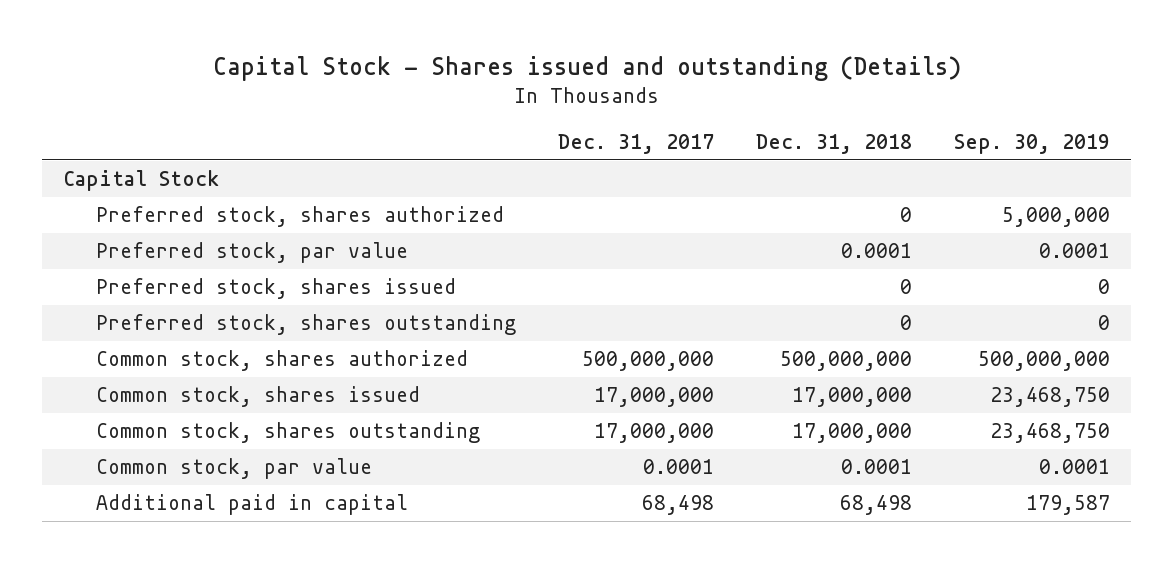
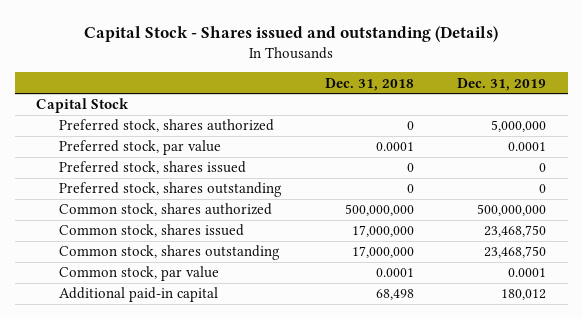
[558,133,715,154] Dec. 31, 2017 -> none
[954,133,1111,154] Sep. 30, 2019 -> none
none -> [457,77,547,91] Dec. 31, 2019
[96,494,409,516] Additional paid in capital -> [58,287,218,303] Additional paid-in capital

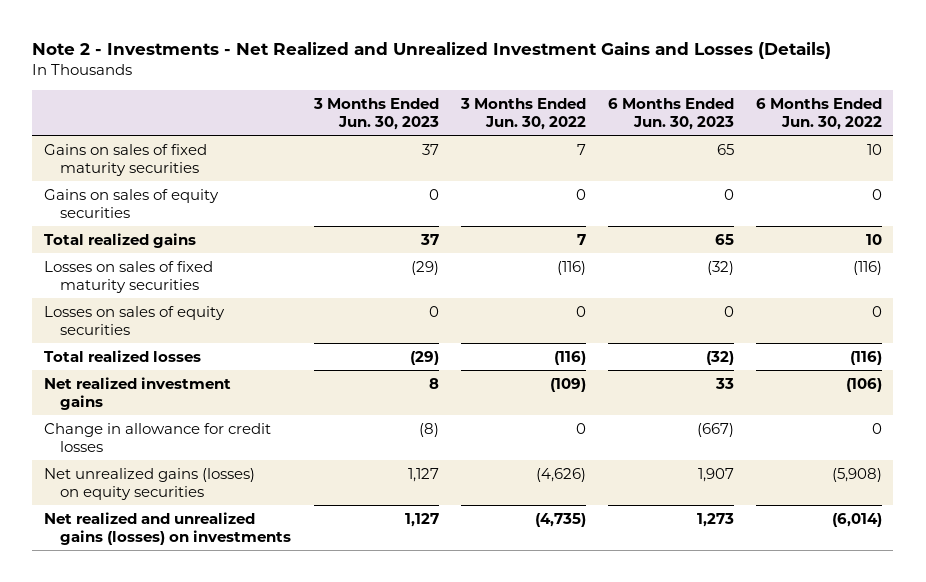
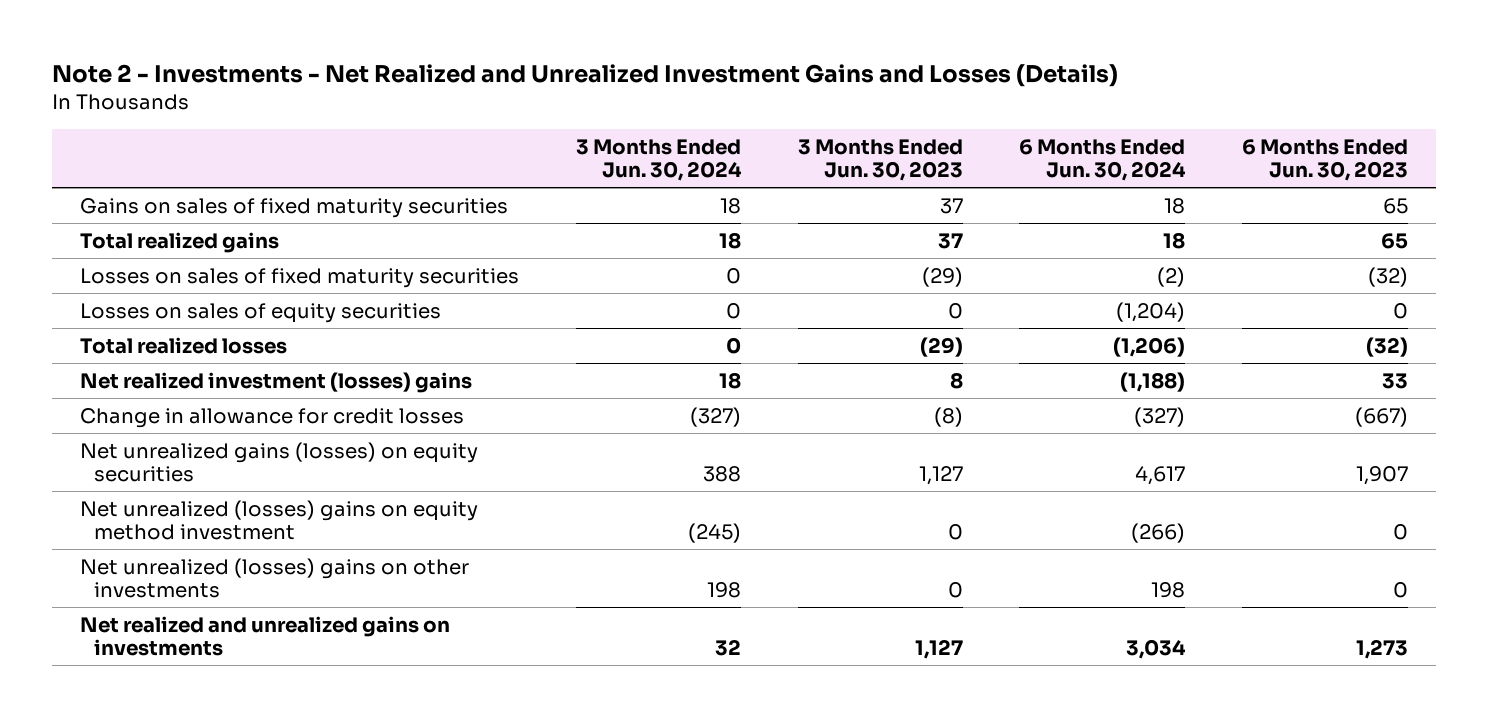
[459,97,586,130] 3 Months Ended Jun. 30, 2022 -> none
[756,97,883,130] 6 Months Ended Jun. 30, 2022 -> none
none -> [575,138,742,181] 3 Months Ended Jun. 30, 2024
none -> [1019,138,1187,181] 6 Months Ended Jun. 30, 2024
[43,188,219,218] Gains on sales of equity securities -> none
[43,376,231,410] Net realized investment gains -> [80,371,473,393] Net realized investment (losses) gains
none -> [80,499,479,540] Net unrealized (losses) gains on equity method investment
none -> [80,557,470,598] Net unrealized (losses) gains on other investments
[43,511,292,545] Net realized and unrealized gains (losses) on investments -> [80,615,451,656] Net realized and unrealized gains on investments

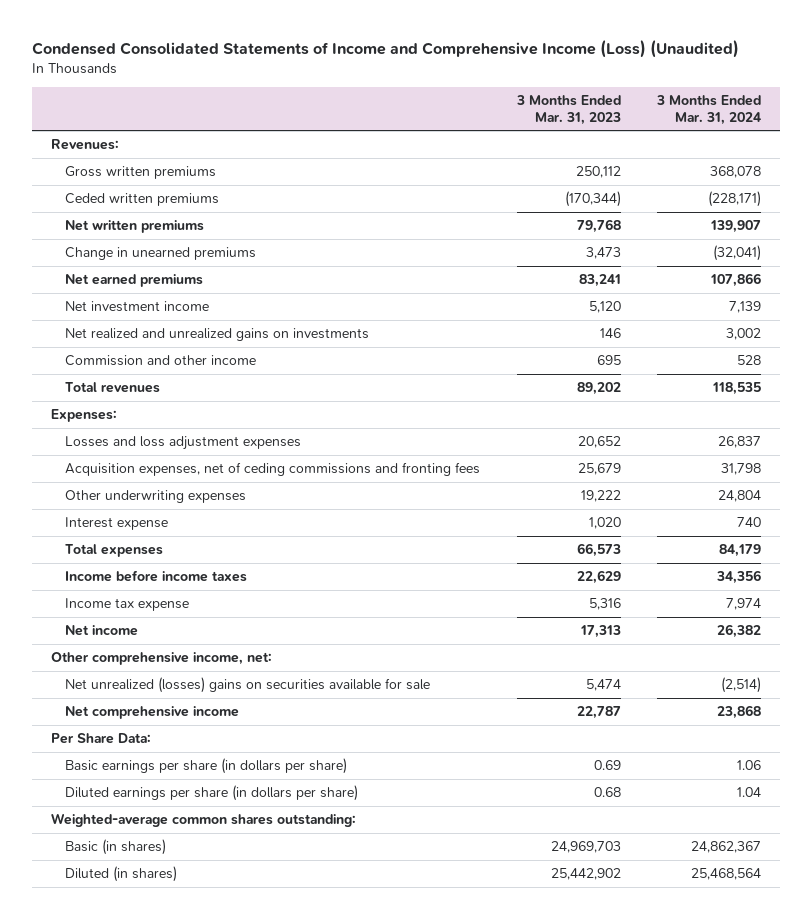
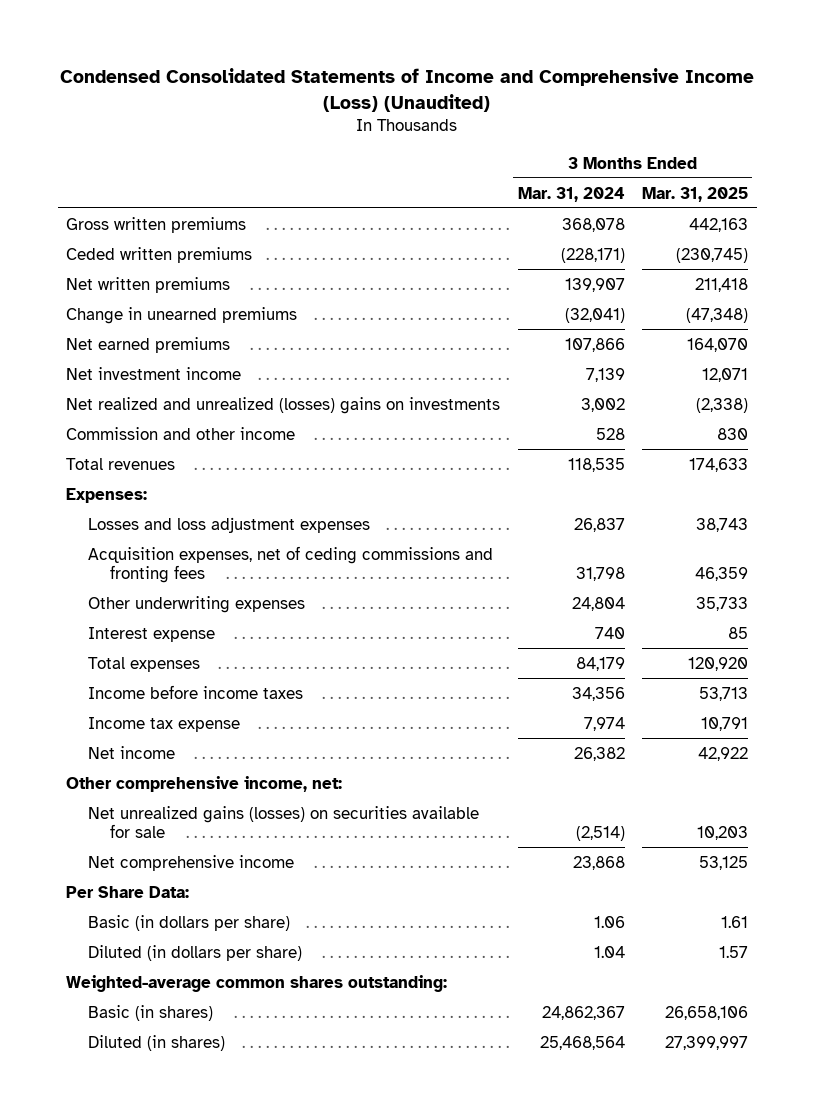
[515,95,621,125] 3 Months Ended Mar. 31, 2023 -> none
none -> [641,186,748,202] Mar. 31, 2025
[50,139,119,151] Revenues: -> none
[64,328,369,342] Net realized and unrealized gains on investments -> [66,396,501,414] Net realized and unrealized (losses) gains on investments
[64,677,430,694] Net unrealized (losses) gains on securities available for sale -> [88,805,480,839] Net unrealized gains (losses) on securities available for sale
[64,758,347,775] Basic earnings per share (in dollars per share) -> [88,914,291,931] Basic (in dollars per share)
[64,785,358,802] Diluted earnings per share (in dollars per share) -> [88,944,303,961] Diluted (in dollars per share)

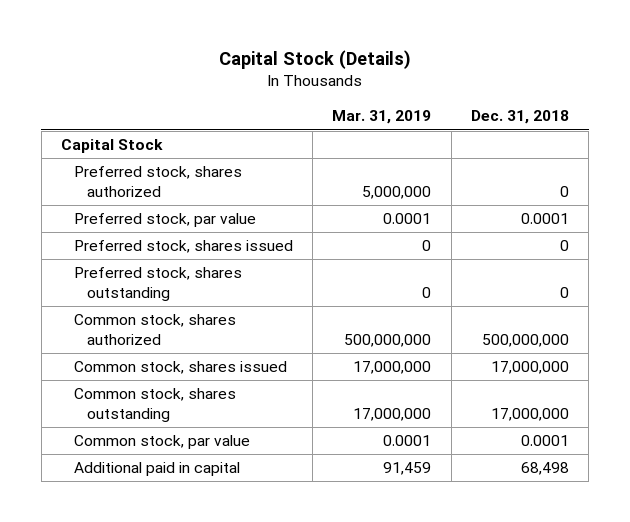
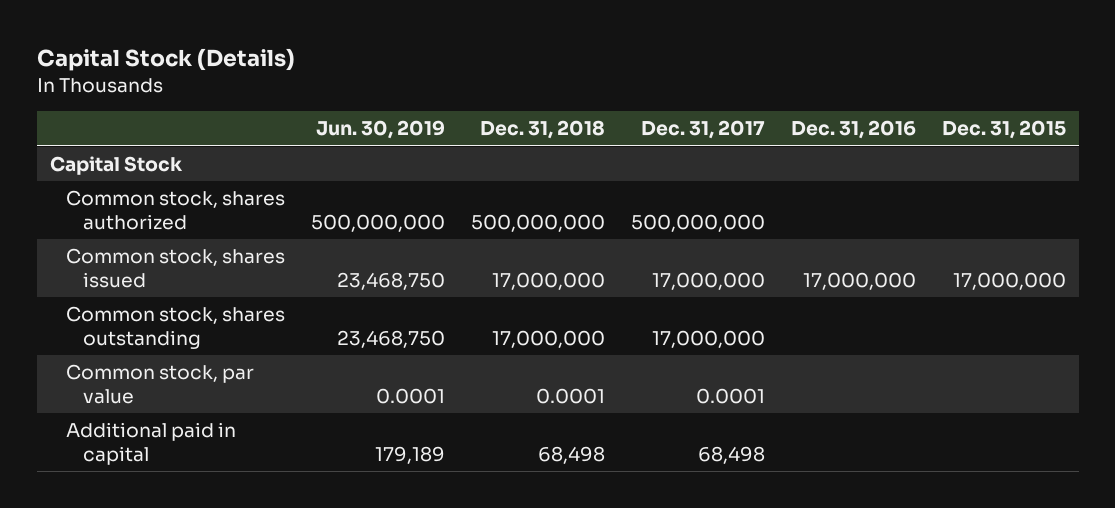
[332,110,432,125] Mar. 31, 2019 -> none
none -> [316,120,446,140] Jun. 30, 2019
none -> [640,120,765,140] Dec. 31, 2017
none -> [790,120,916,140] Dec. 31, 2016
none -> [941,120,1066,140] Dec. 31, 2015
[73,166,242,197] Preferred stock, shares authorized -> none
[73,213,256,228] Preferred stock, par value -> none
[73,240,293,254] Preferred stock, shares issued -> none
[73,267,242,301] Preferred stock, shares outstanding -> none

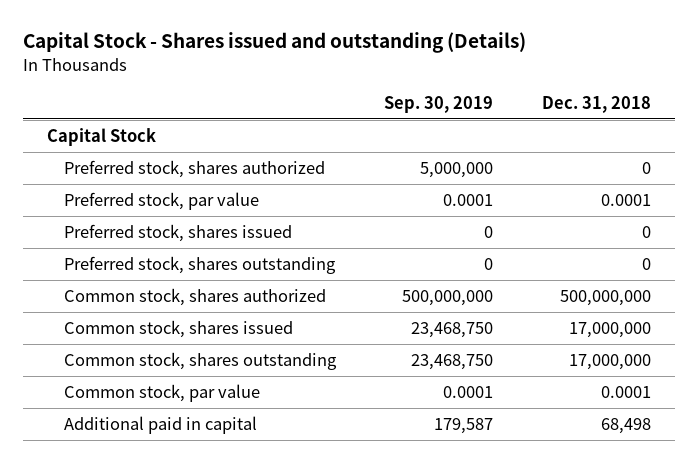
[36,48,295,72] Capital Stock (Details) -> [23,32,527,54] Capital Stock - Shares issued and outstanding (Details)
[316,120,446,140] Jun. 30, 2019 -> none
[640,120,765,140] Dec. 31, 2017 -> none
[790,120,916,140] Dec. 31, 2016 -> none
[941,120,1066,140] Dec. 31, 2015 -> none
none -> [384,95,494,113] Sep. 30, 2019
none -> [64,159,326,178] Preferred stock, shares authorized
none -> [64,191,260,210] Preferred stock, par value
none -> [64,223,293,242] Preferred stock, shares issued
none -> [64,255,337,274] Preferred stock, shares outstanding

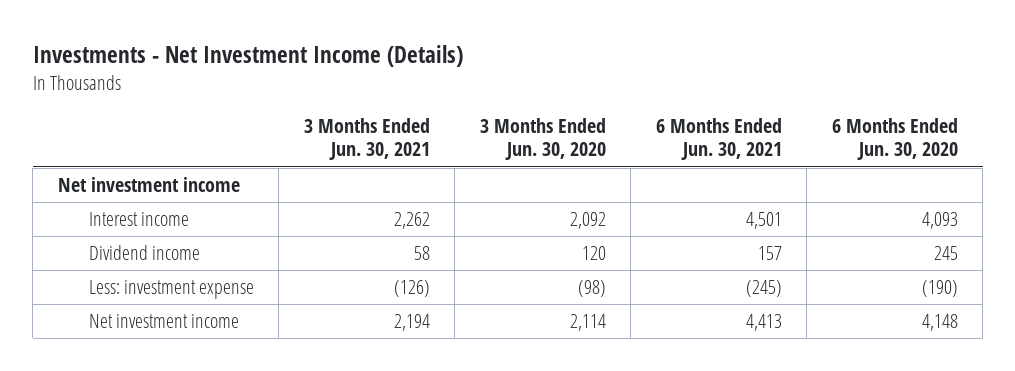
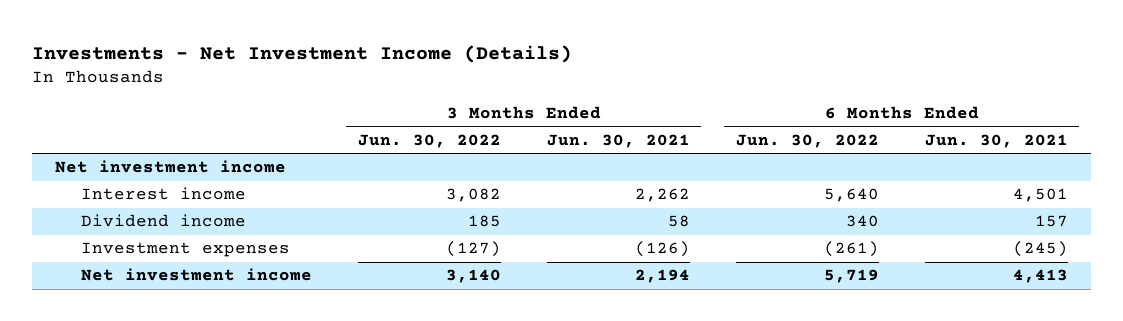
[479,118,606,161] 3 Months Ended Jun. 30, 2020 -> none
[831,118,958,161] 6 Months Ended Jun. 30, 2020 -> none
none -> [357,133,501,148] Jun. 30, 2022
none -> [735,133,879,148] Jun. 30, 2022
[88,280,254,300] Less: investment expense -> [80,242,290,258] Investment expenses

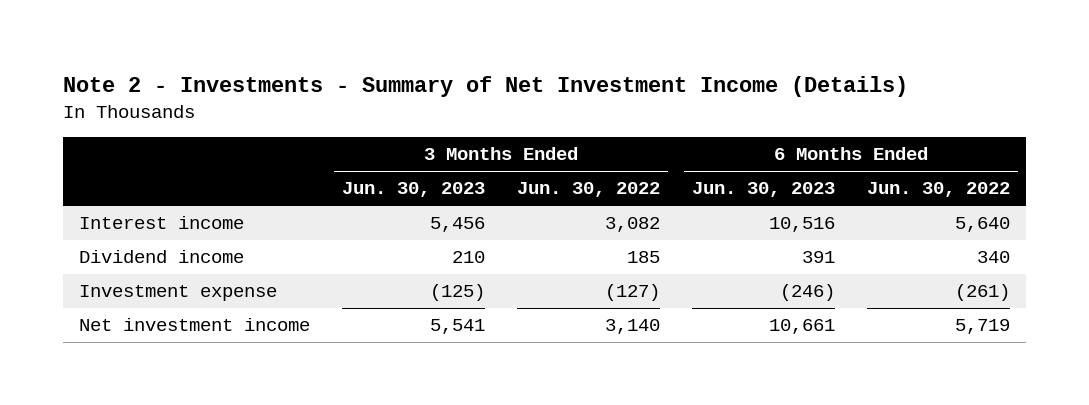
[31,44,572,63] Investments - Net Investment Income (Details) -> [62,76,908,98] Note 2 - Investments - Summary of Net Investment Income (Details)
[546,133,690,148] Jun. 30, 2021 -> none
[924,133,1068,148] Jun. 30, 2021 -> none
none -> [341,182,485,198] Jun. 30, 2023
none -> [691,182,835,198] Jun. 30, 2023
[54,160,286,174] Net investment income -> none
[80,242,290,258] Investment expenses -> [78,285,277,302] Investment expense

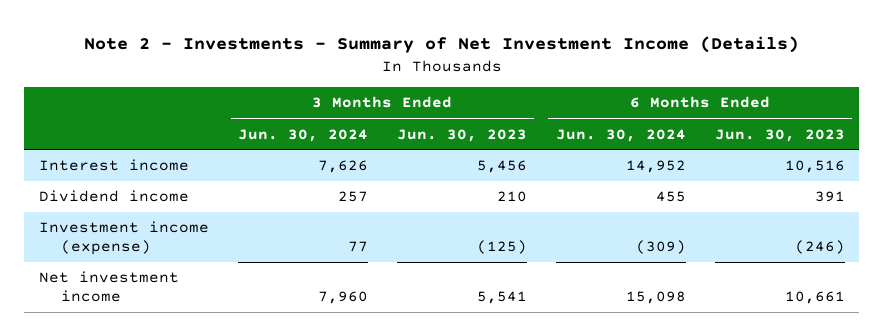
[516,182,660,198] Jun. 30, 2022 -> none
[866,182,1010,198] Jun. 30, 2022 -> none
none -> [237,128,368,142] Jun. 30, 2024
none -> [555,128,686,142] Jun. 30, 2024
[78,285,277,302] Investment expense -> [38,221,209,256] Investment income (expense)

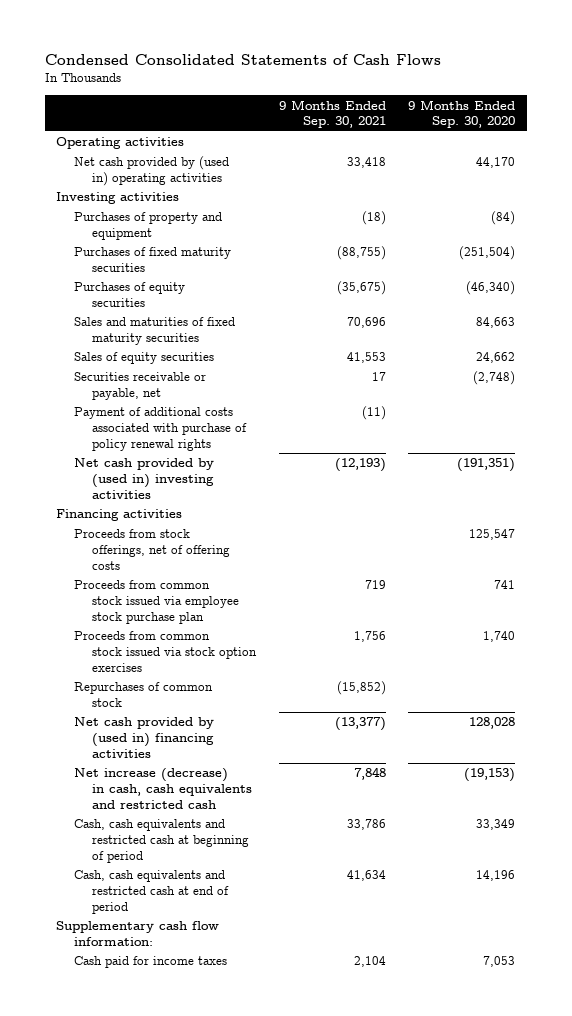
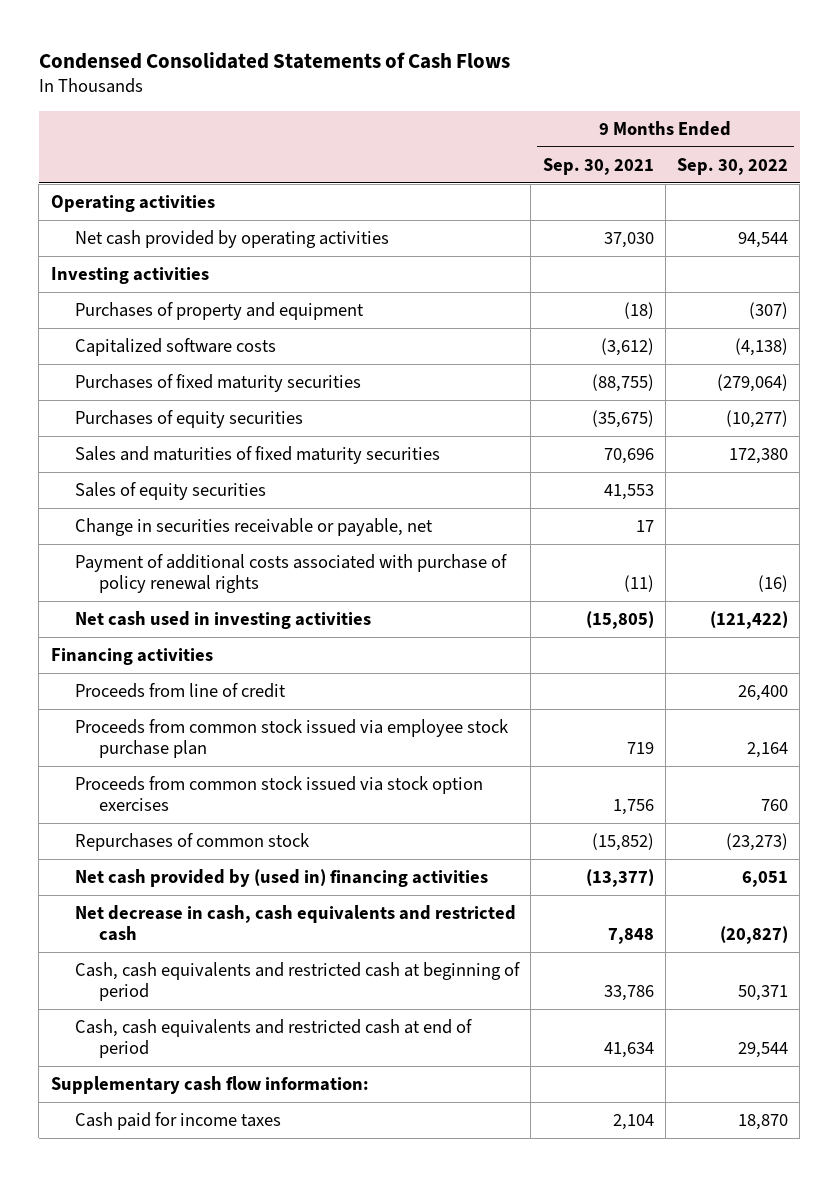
[408,99,516,129] 9 Months Ended Sep. 30, 2020 -> none
none -> [677,157,789,175] Sep. 30, 2022
[74,156,230,187] Net cash provided by (used in) operating activities -> [75,230,390,249] Net cash provided by operating activities
[346,157,386,169] 33,418 -> [603,232,654,249] 37,030
none -> [75,338,277,357] Capitalized software costs
[74,372,207,401] Securities receivable or payable, net -> [75,518,434,537] Change in securities receivable or payable, net
[74,458,215,499] Net cash provided by (used in) investing activities -> [75,611,372,630] Net cash used in investing activities
[334,458,386,473] (12,193) -> [585,611,654,630] (15,805)
[74,529,231,570] Proceeds from stock offerings, net of offering costs -> none
none -> [75,683,287,699] Proceeds from line of credit
[74,768,253,809] Net increase (decrease) in cash, cash equivalents and restricted cash -> [75,905,517,942] Net decrease in cash, cash equivalents and restricted cash

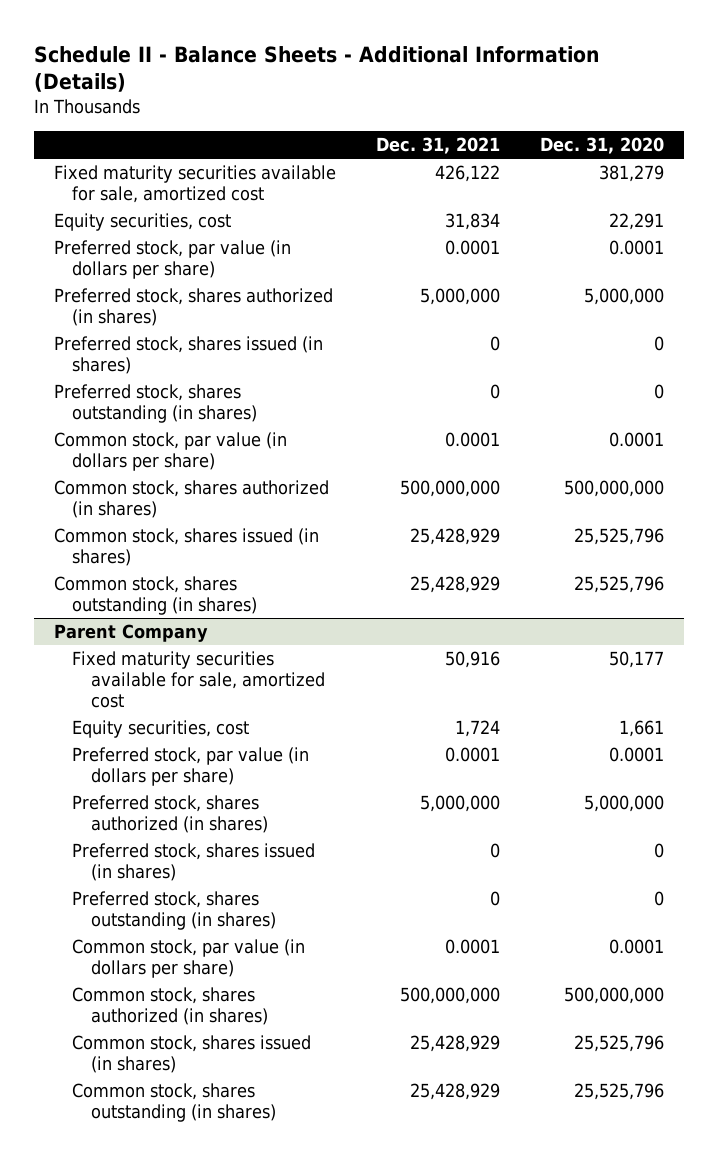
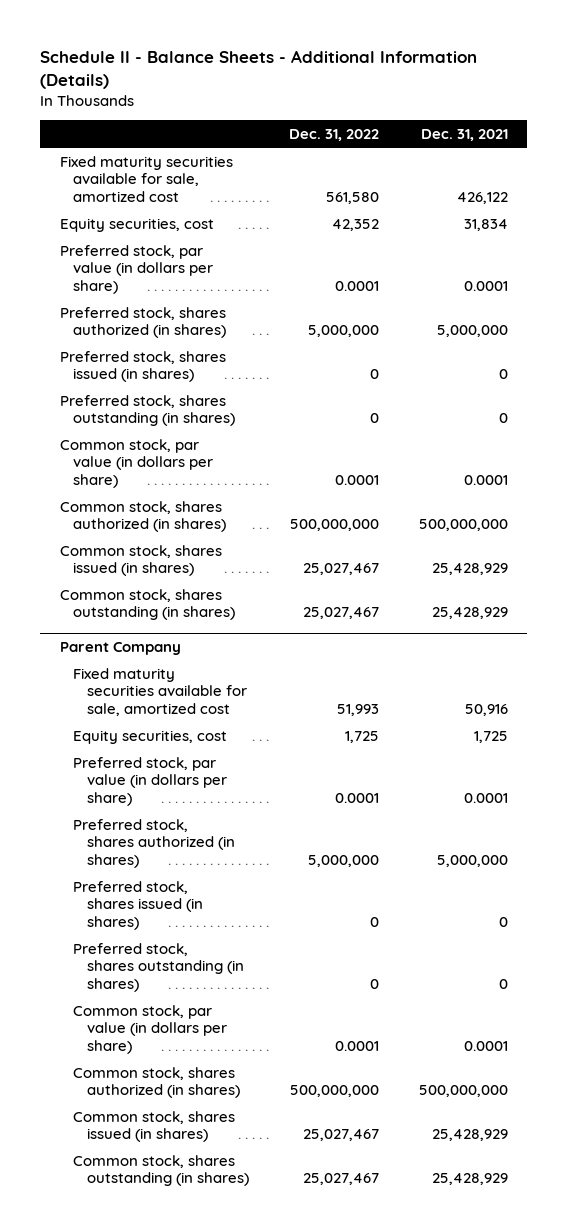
[540,137,665,155] Dec. 31, 2020 -> none
none -> [288,129,379,142] Dec. 31, 2022
[454,720,500,738] 1,724 -> [473,730,508,743] 1,725

